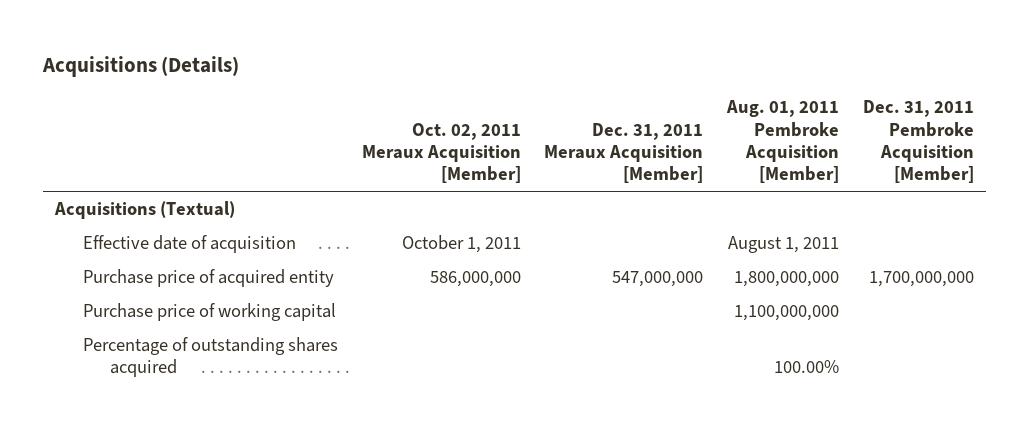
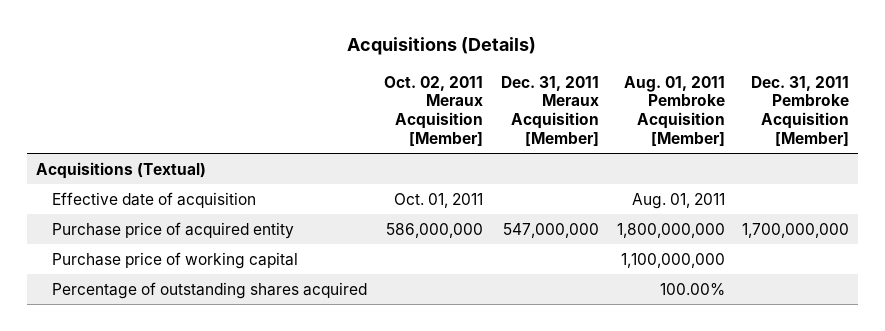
[401,235,521,254] October 1, 2011 -> [394,192,484,208] Oct. 01, 2011
[727,236,839,254] August 1, 2011 -> [631,192,725,209] Aug. 01, 2011

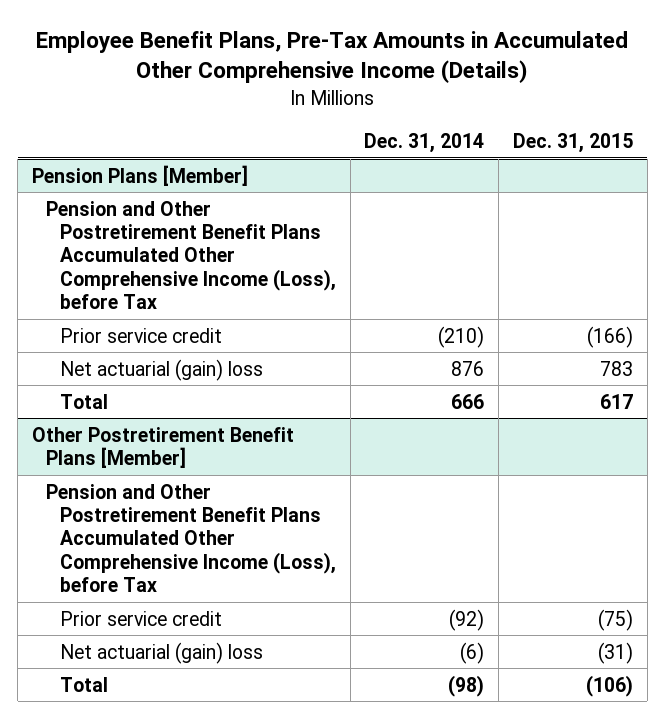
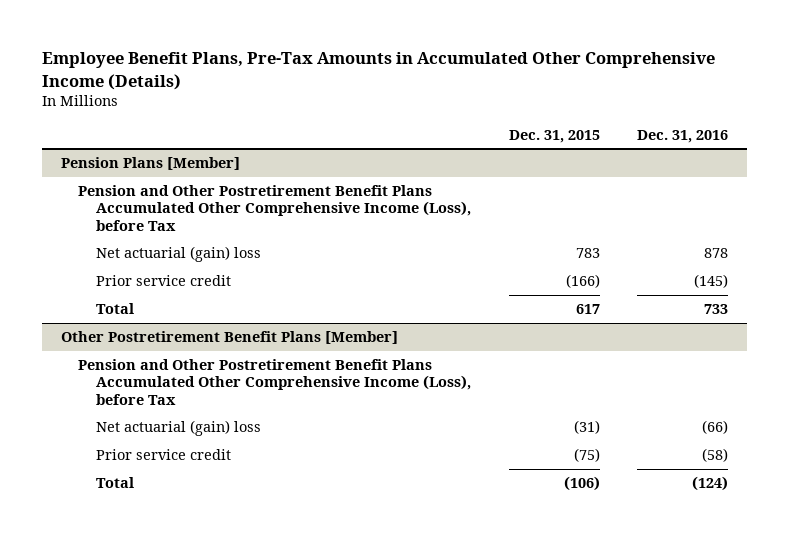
[364,132,485,153] Dec. 31, 2014 -> none
none -> [637,129,729,143] Dec. 31, 2016
[59,327,222,343] Prior service credit -> [95,274,231,286] Prior service credit
[59,610,222,626] Prior service credit -> [95,448,231,460] Prior service credit

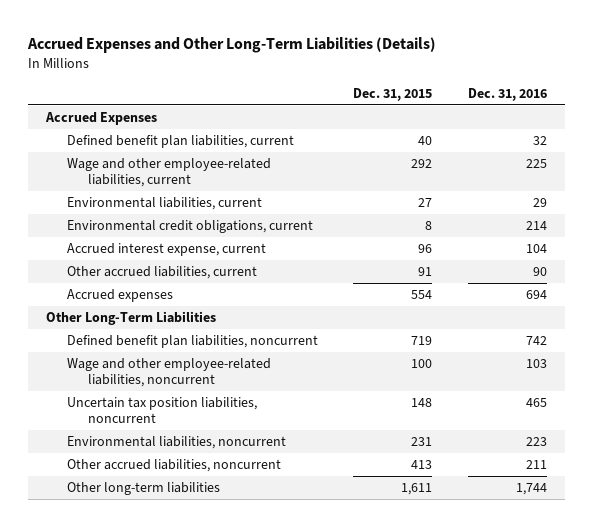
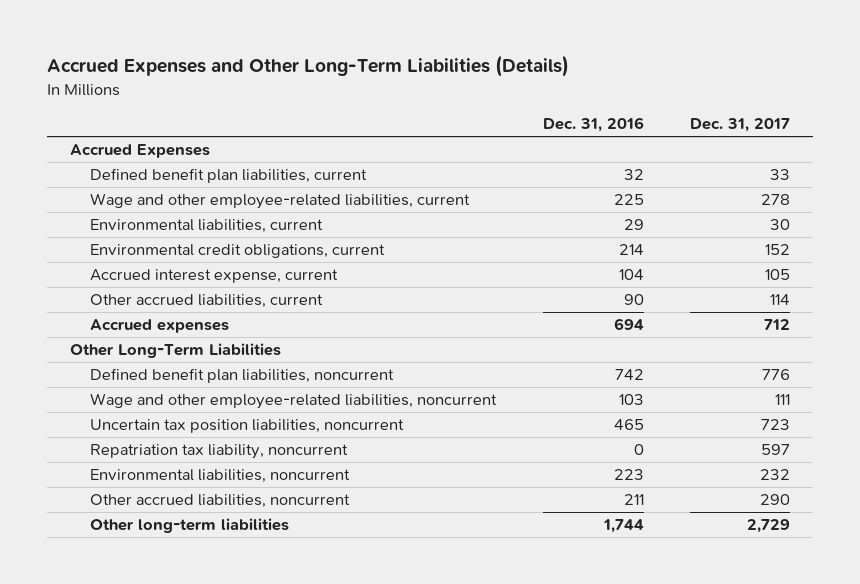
[353,87,433,101] Dec. 31, 2015 -> none
none -> [690,118,791,133] Dec. 31, 2017
none -> [90,444,349,460] Repatriation tax liability, noncurrent

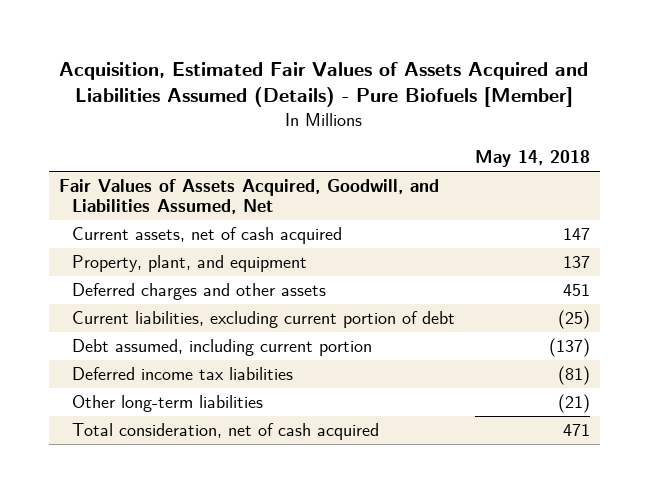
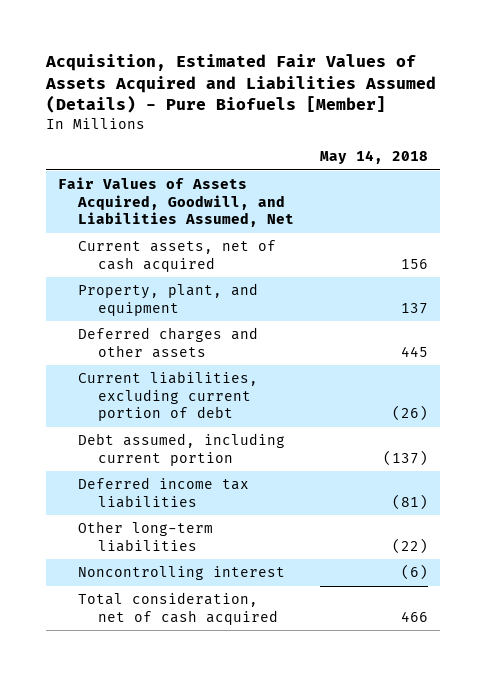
[562,228,590,241] 147 -> [400,258,428,269] 156
[562,284,590,297] 451 -> [400,345,428,357] 445
[557,310,590,330] (25) -> [391,404,428,421] (26)
[557,394,590,414] (21) -> [391,537,428,554] (22)
none -> [78,566,286,581] Noncontrolling interest
[562,424,590,437] 471 -> [400,610,428,622] 466

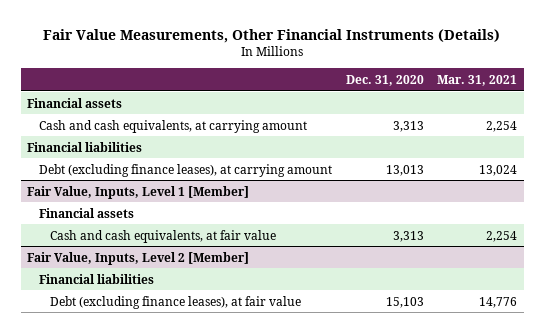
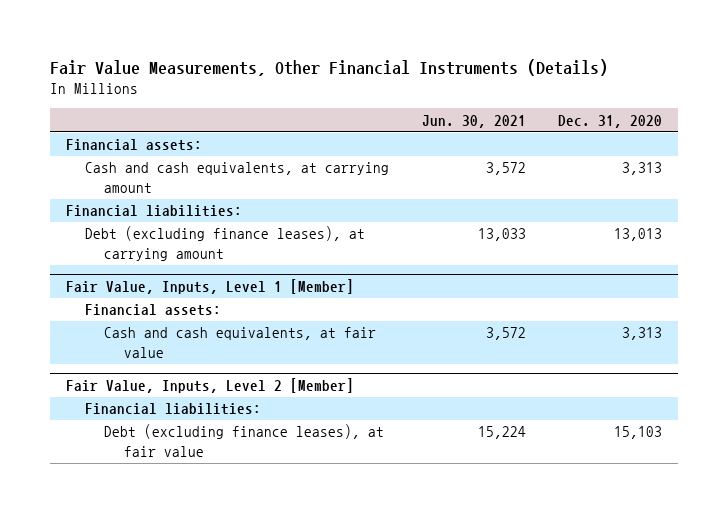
[437,74,518,86] Mar. 31, 2021 -> none
none -> [421,114,526,128] Jun. 30, 2021
[27,97,123,108] Financial assets -> [66,139,203,152] Financial assets:
[27,141,143,152] Financial liabilities -> [66,205,243,218] Financial liabilities:
[38,207,134,218] Financial assets -> [85,304,222,317] Financial assets:
[38,273,154,284] Financial liabilities -> [85,403,262,416] Financial liabilities:

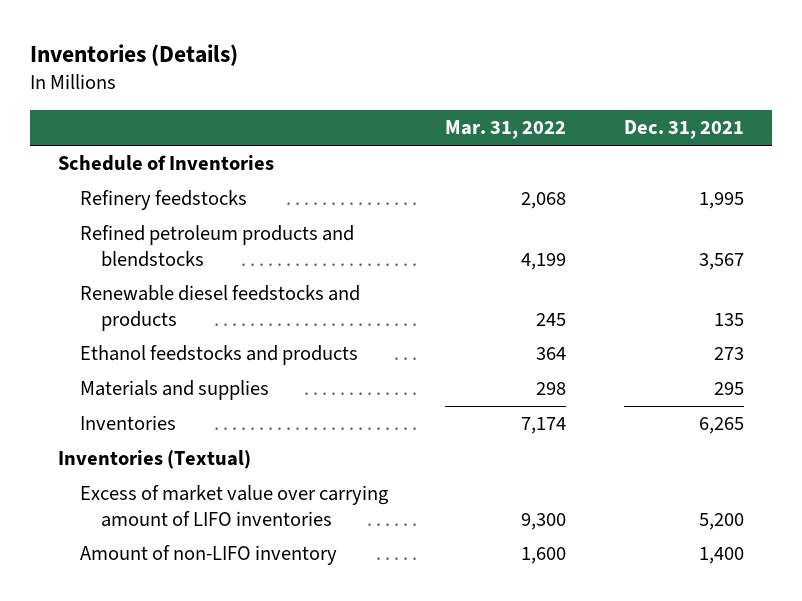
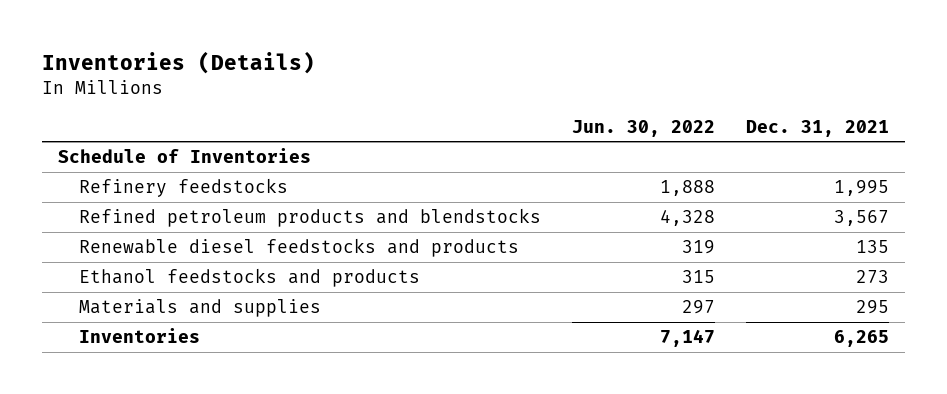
[445,120,567,140] Mar. 31, 2022 -> none
none -> [571,119,715,137] Jun. 30, 2022
[58,450,252,470] Inventories (Textual) -> none
[79,485,389,527] Excess of market value over carrying amount of LIFO inventories -> none
[79,545,337,566] Amount of non-LIFO inventory -> none

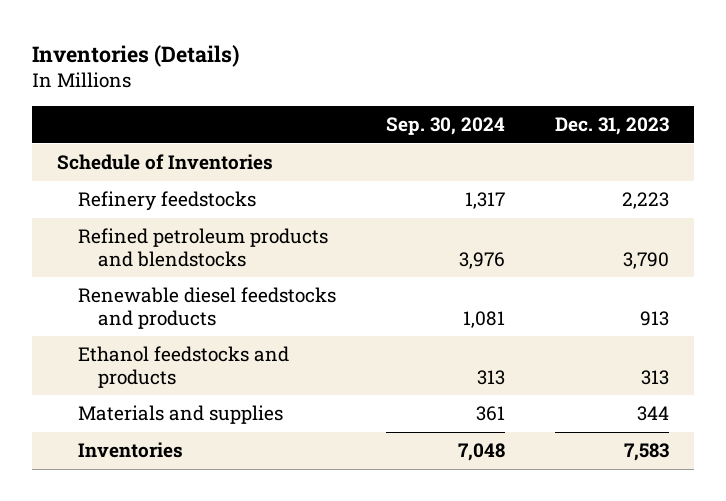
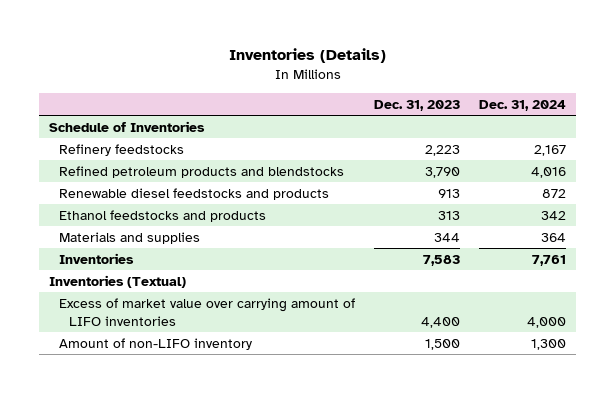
[385,117,505,136] Sep. 30, 2024 -> none
none -> [479,99,567,111] Dec. 31, 2024
none -> [48,274,186,288] Inventories (Textual)
none -> [58,297,355,326] Excess of market value over carrying amount of LIFO inventories
none -> [58,337,252,350] Amount of non-LIFO inventory

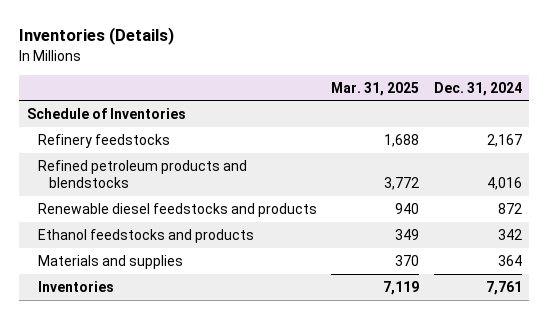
[374,99,461,111] Dec. 31, 2023 -> none
none -> [331,81,420,96] Mar. 31, 2025
[48,274,186,288] Inventories (Textual) -> none
[58,297,355,326] Excess of market value over carrying amount of LIFO inventories -> none
[58,337,252,350] Amount of non-LIFO inventory -> none

